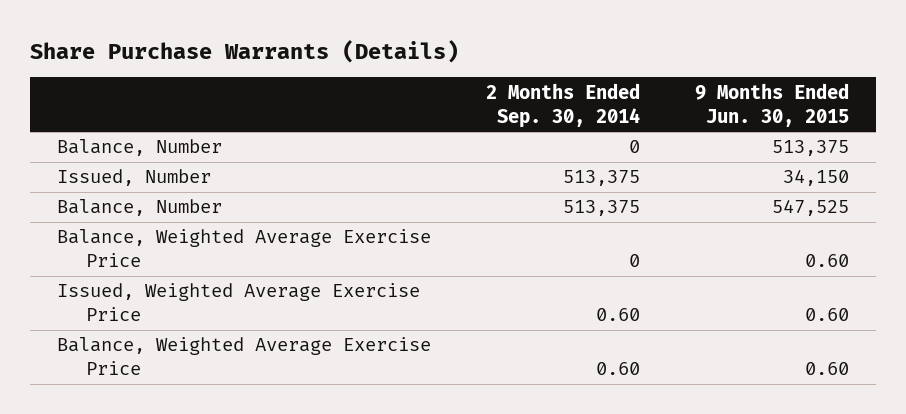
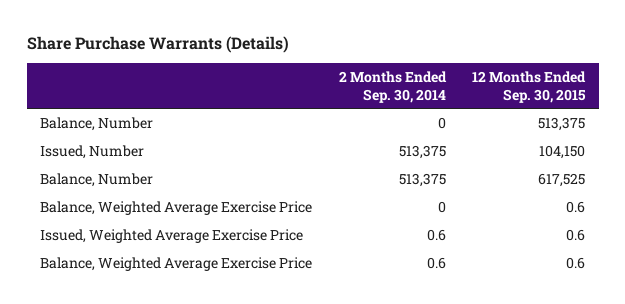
[694,82,849,127] 9 Months Ended Jun. 30, 2015 -> none
none -> [472,70,587,103] 12 Months Ended Sep. 30, 2015
[596,308,641,322] 0.60 -> [426,229,446,242] 0.6
[596,362,641,376] 0.60 -> [426,257,446,270] 0.6

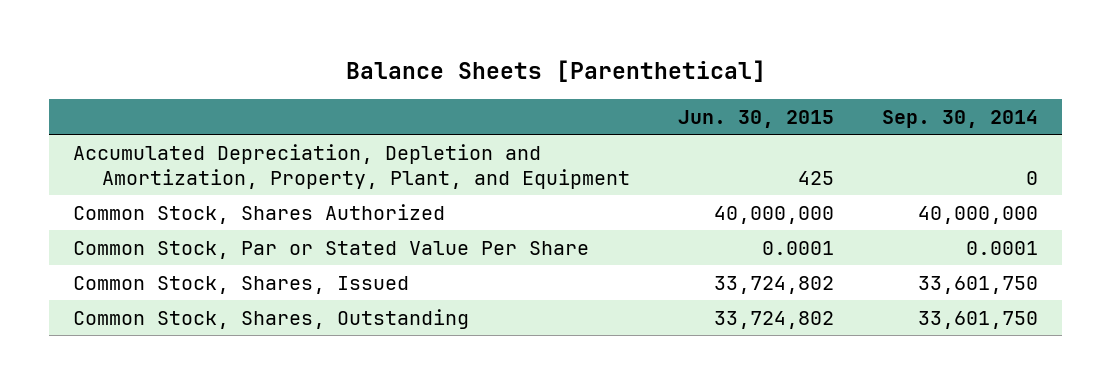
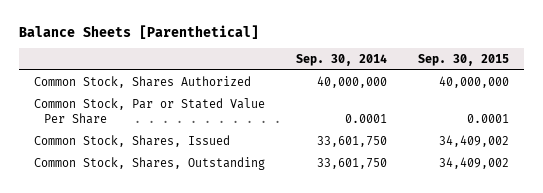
[677,109,834,128] Jun. 30, 2015 -> none
none -> [417,54,509,67] Sep. 30, 2015
[73,143,630,189] Accumulated Depreciation, Depletion and Amortization, Property, Plant, and Equipment -> none

